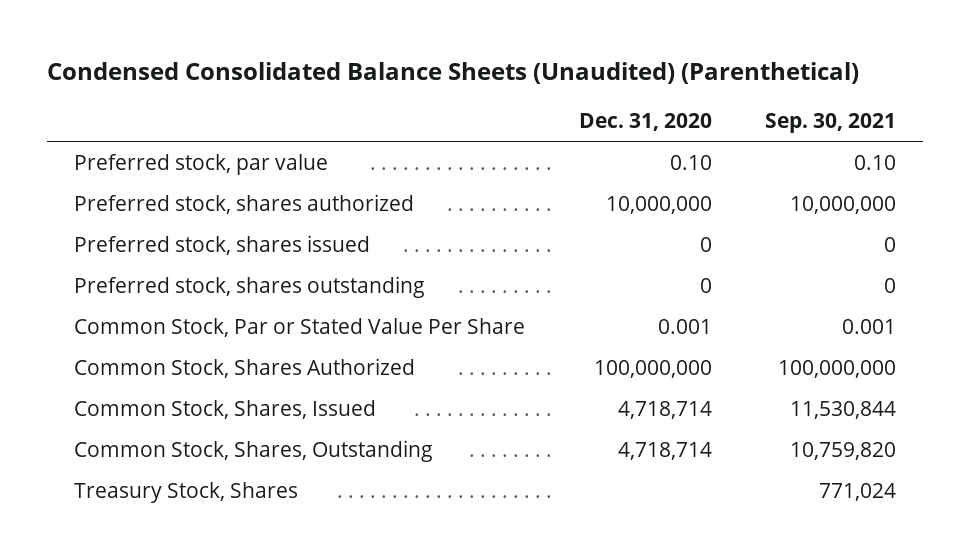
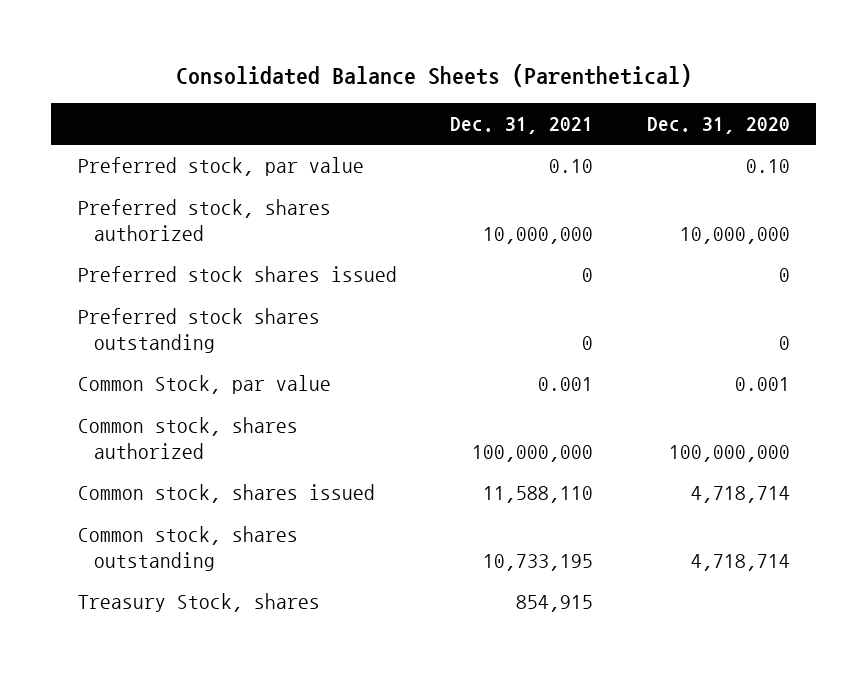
[47,61,860,84] Condensed Consolidated Balance Sheets (Unaudited) (Parenthetical) -> [175,63,692,87] Consolidated Balance Sheets (Parenthetical)
[765,113,897,134] Sep. 30, 2021 -> none
none -> [450,117,594,135] Dec. 31, 2021
[74,234,371,255] Preferred stock, shares issued -> [77,266,397,283] Preferred stock shares issued
[74,275,426,298] Preferred stock, shares outstanding -> [77,308,320,354] Preferred stock shares outstanding
[74,317,526,337] Common Stock, Par or Stated Value Per Share -> [77,375,331,395] Common Stock, par value
[74,357,416,378] Common Stock, Shares Authorized -> [77,417,298,460] Common stock, shares authorized
[74,399,377,419] Common Stock, Shares, Issued -> [77,484,375,504] Common stock, shares issued
[74,439,434,462] Common Stock, Shares, Outstanding -> [77,526,298,572] Common stock, shares outstanding
[74,481,299,503] Treasury Stock, Shares -> [77,593,320,613] Treasury Stock, shares

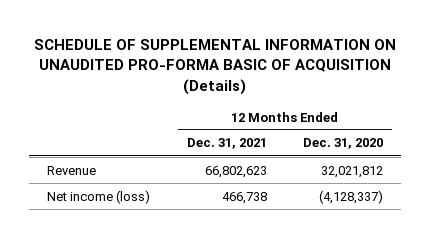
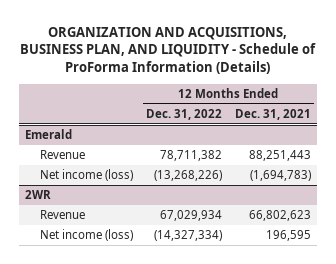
[34,38,397,95] SCHEDULE OF SUPPLEMENTAL INFORMATION ON UNAUDITED PRO-FORMA BASIC OF ACQUISITION (Details) -> [19,26,316,75] ORGANIZATION AND ACQUISITIONS, BUSINESS PLAN, AND LIQUIDITY - Schedule of ProForma Information (Details)
[302,138,383,150] Dec. 31, 2020 -> none
none -> [145,108,222,120] Dec. 31, 2022
none -> [25,129,73,140] Emerald
none -> [39,150,85,160] Revenue
none -> [39,169,133,182] Net income (loss)
none -> [25,190,52,200] 2WR
[221,191,267,204] 466,738 -> [265,230,311,242] 196,595

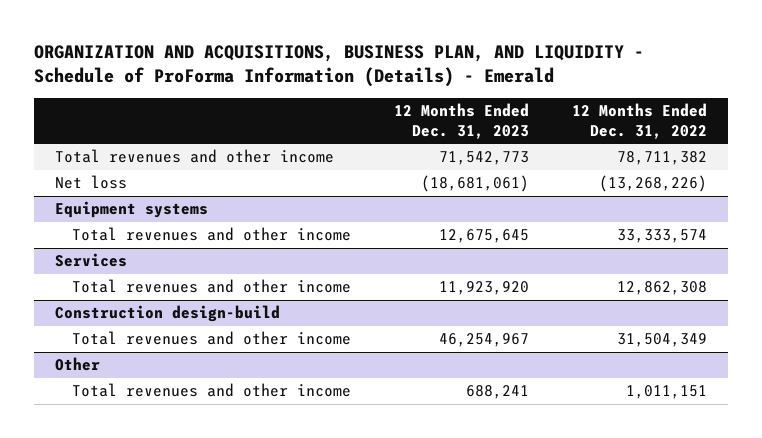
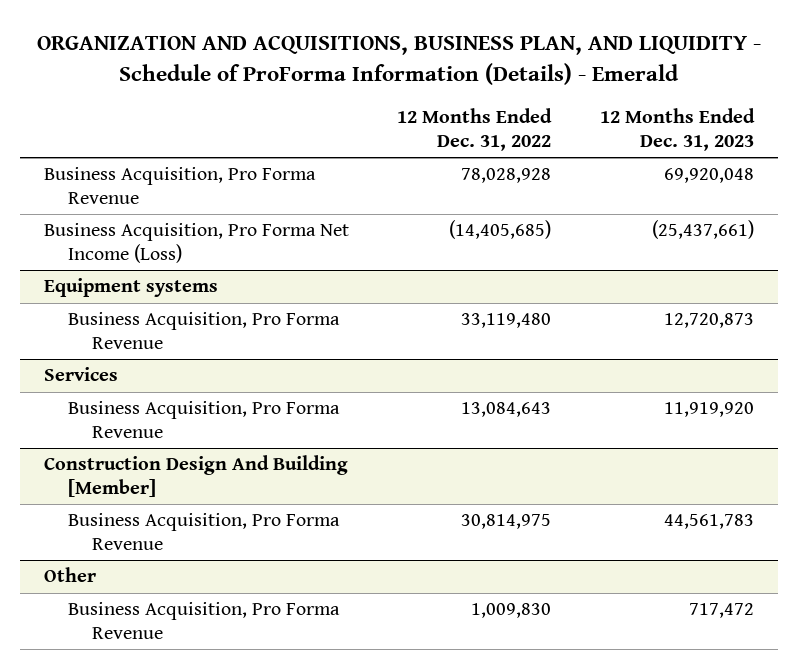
[55,149,335,164] Total revenues and other income -> none
none -> [43,167,316,205] Business Acquisition, Pro Forma Revenue
[55,175,128,190] Net loss -> [43,223,349,264] Business Acquisition, Pro Forma Net Income (Loss)
[420,175,529,193] (18,681,061) -> [651,220,754,240] (25,437,661)
[598,175,707,193] (13,268,226) -> [449,220,552,240] (14,405,685)
[71,227,351,242] Total revenues and other income -> none
none -> [68,312,341,350] Business Acquisition, Pro Forma Revenue
[71,279,351,294] Total revenues and other income -> none
[71,331,351,346] Total revenues and other income -> none
none -> [68,401,341,439] Business Acquisition, Pro Forma Revenue
[55,305,281,323] Construction design-build -> [43,455,348,498] Construction Design And Building [Member]
none -> [68,513,341,551] Business Acquisition, Pro Forma Revenue
[71,383,351,398] Total revenues and other income -> none
none -> [68,602,341,640] Business Acquisition, Pro Forma Revenue

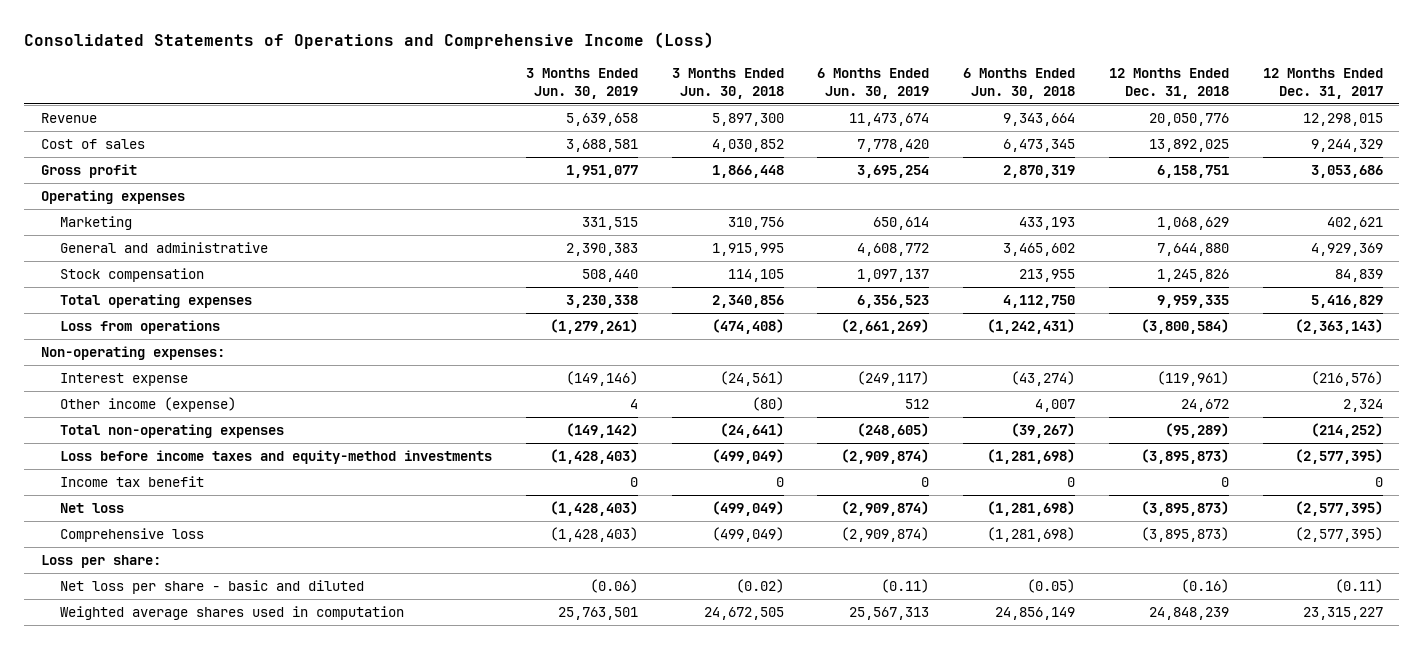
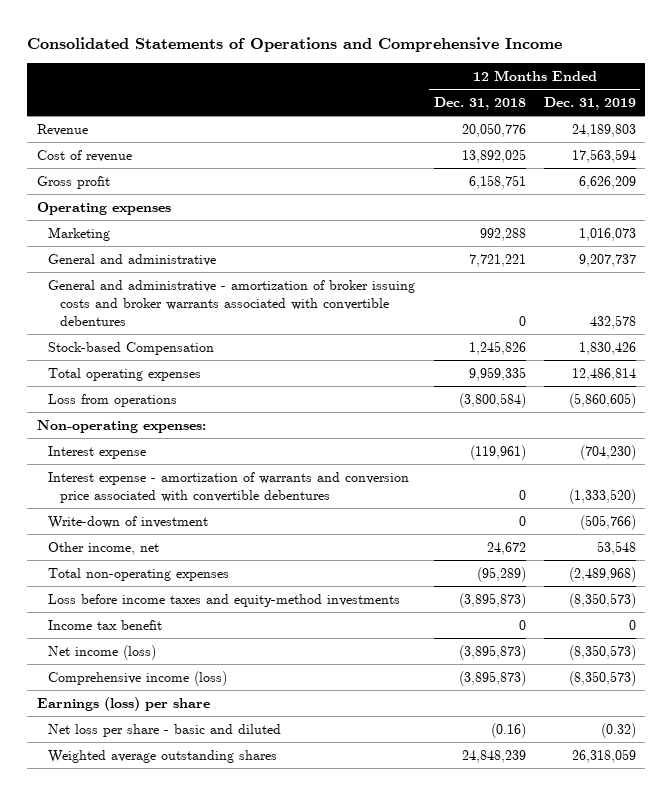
[23,31,714,49] Consolidated Statements of Operations and Comprehensive Income (Loss) -> [27,37,563,53] Consolidated Statements of Operations and Comprehensive Income
[525,68,638,99] 3 Months Ended Jun. 30, 2019 -> none
[671,68,784,99] 3 Months Ended Jun. 30, 2018 -> none
[817,68,930,99] 6 Months Ended Jun. 30, 2019 -> none
[963,68,1076,99] 6 Months Ended Jun. 30, 2018 -> none
[1262,68,1383,99] 12 Months Ended Dec. 31, 2017 -> none
none -> [543,96,636,110] Dec. 31, 2019
[40,139,145,150] Cost of sales -> [36,149,132,162] Cost of revenue
[1156,217,1229,231] 1,068,629 -> [479,227,526,241] 992,288
[1156,243,1229,257] 7,644,880 -> [468,253,526,267] 7,721,221
none -> [48,279,416,326] General and administrative - amortization of broker issuing costs and broker warrants associated with convertible debentures
[60,268,205,283] Stock compensation -> [48,341,215,355] Stock-based Compensation
none -> [48,471,410,503] Interest expense - amortization of warrants and conversion price associated with convertible debentures
none -> [48,515,209,529] Write-down of investment
[60,397,237,413] Other income (expense) -> [48,541,160,555] Other income, net
[60,503,125,514] Net loss -> [48,644,157,660] Net income (loss)
[60,528,205,543] Comprehensive loss -> [48,670,228,686] Comprehensive income (loss)
[40,555,161,569] Loss per share: -> [36,696,210,711] Earnings (loss) per share
[60,606,405,621] Weighted average shares used in computation -> [48,749,278,763] Weighted average outstanding shares

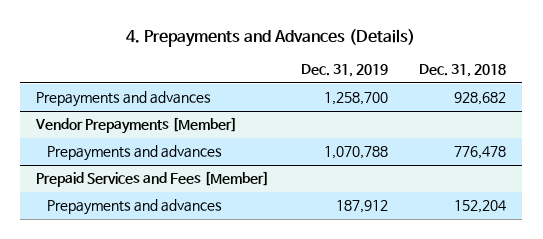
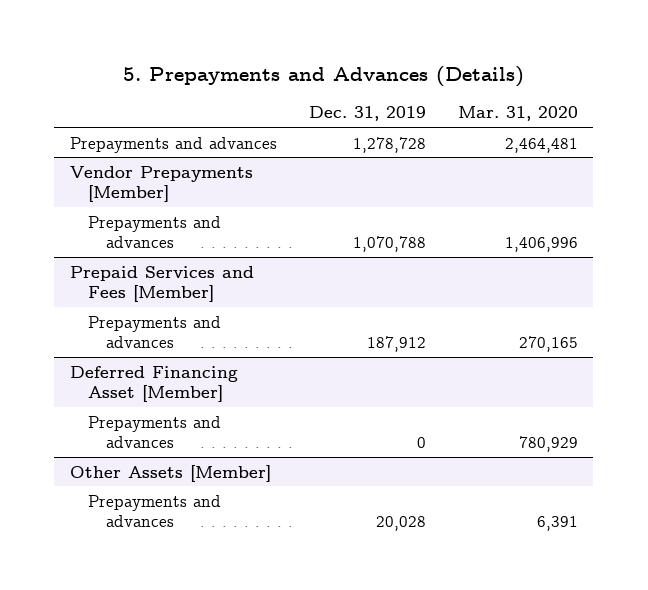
[126,28,416,47] 4. Prepayments and Advances (Details) -> [122,65,524,87] 5. Prepayments and Advances (Details)
[419,64,507,78] Dec. 31, 2018 -> none
none -> [457,106,578,122] Mar. 31, 2020
[323,92,388,106] 1,258,700 -> [352,136,426,153] 1,278,728
none -> [70,365,239,403] Deferred Financing Asset [Member]
none -> [88,415,222,449] Prepayments and advances
none -> [70,464,272,482] Other Assets [Member]
none -> [88,494,222,528] Prepayments and advances

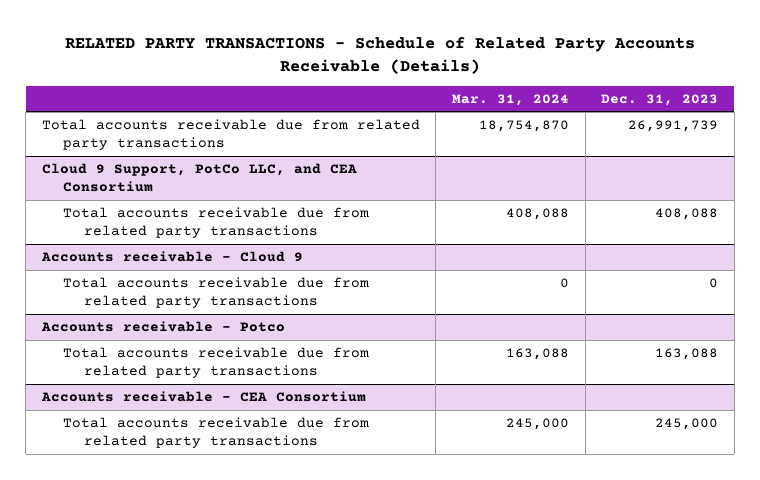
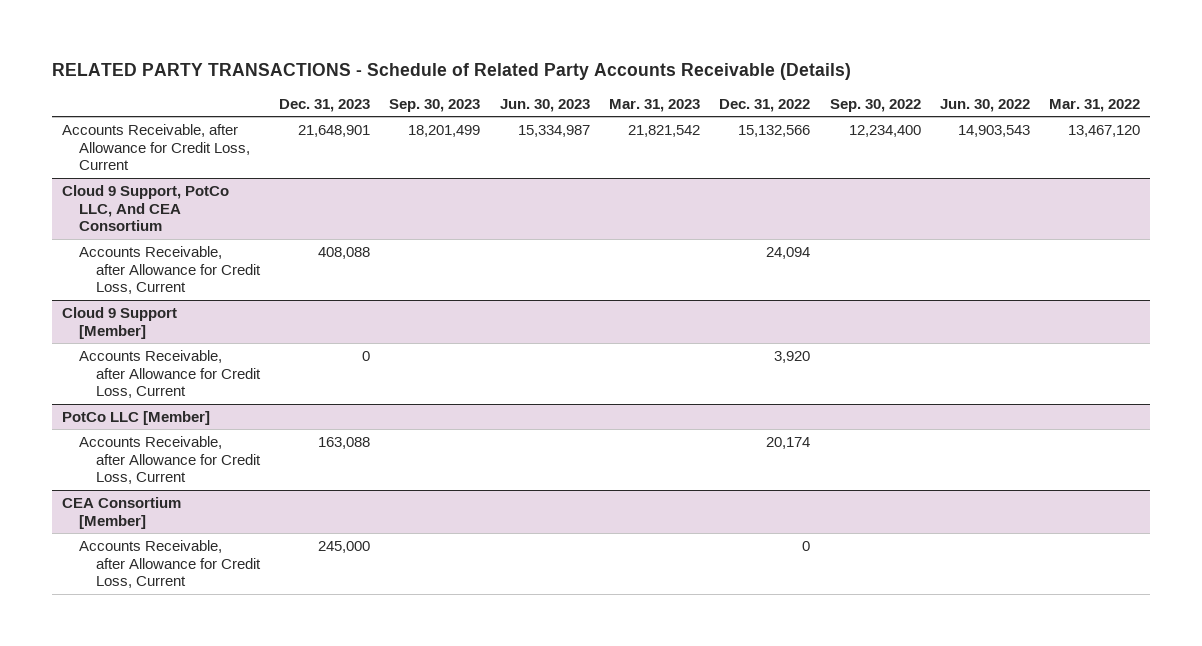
[452,93,570,106] Mar. 31, 2024 -> none
none -> [389,98,481,112] Sep. 30, 2023
none -> [499,98,590,112] Jun. 30, 2023
none -> [609,98,701,112] Mar. 31, 2023
none -> [719,98,811,112] Dec. 31, 2022
none -> [829,98,921,112] Sep. 30, 2022
none -> [940,98,1031,112] Jun. 30, 2022
none -> [1049,98,1141,112] Mar. 31, 2022
[41,119,420,151] Total accounts receivable due from related party transactions -> none
none -> [62,123,250,171] Accounts Receivable, after Allowance for Credit Loss, Current
[41,163,357,193] Cloud 9 Support, PotCo LLC, and CEA Consortium -> [62,184,230,232] Cloud 9 Support, PotCo LLC, And CEA Consortium
[62,207,369,239] Total accounts receivable due from related party transactions -> [78,245,261,295] Accounts Receivable, after Allowance for Credit Loss, Current
[40,251,303,263] Accounts receivable - Cloud 9 -> [62,306,178,339] Cloud 9 Support [Member]
[62,277,369,309] Total accounts receivable due from related party transactions -> [78,349,261,399] Accounts Receivable, after Allowance for Credit Loss, Current
[40,321,285,333] Accounts receivable - Potco -> [62,410,211,425] PotCo LLC [Member]
[62,347,369,379] Total accounts receivable due from related party transactions -> [78,435,261,485] Accounts Receivable, after Allowance for Credit Loss, Current
[40,391,366,403] Accounts receivable - CEA Consortium -> [62,496,182,529] CEA Consortium [Member]
[62,417,369,449] Total accounts receivable due from related party transactions -> [78,539,261,589] Accounts Receivable, after Allowance for Credit Loss, Current

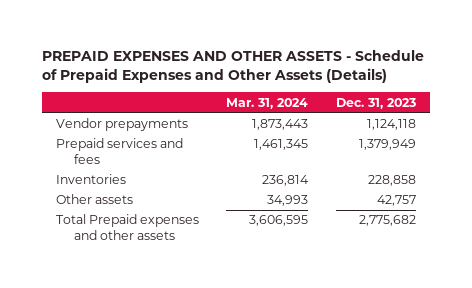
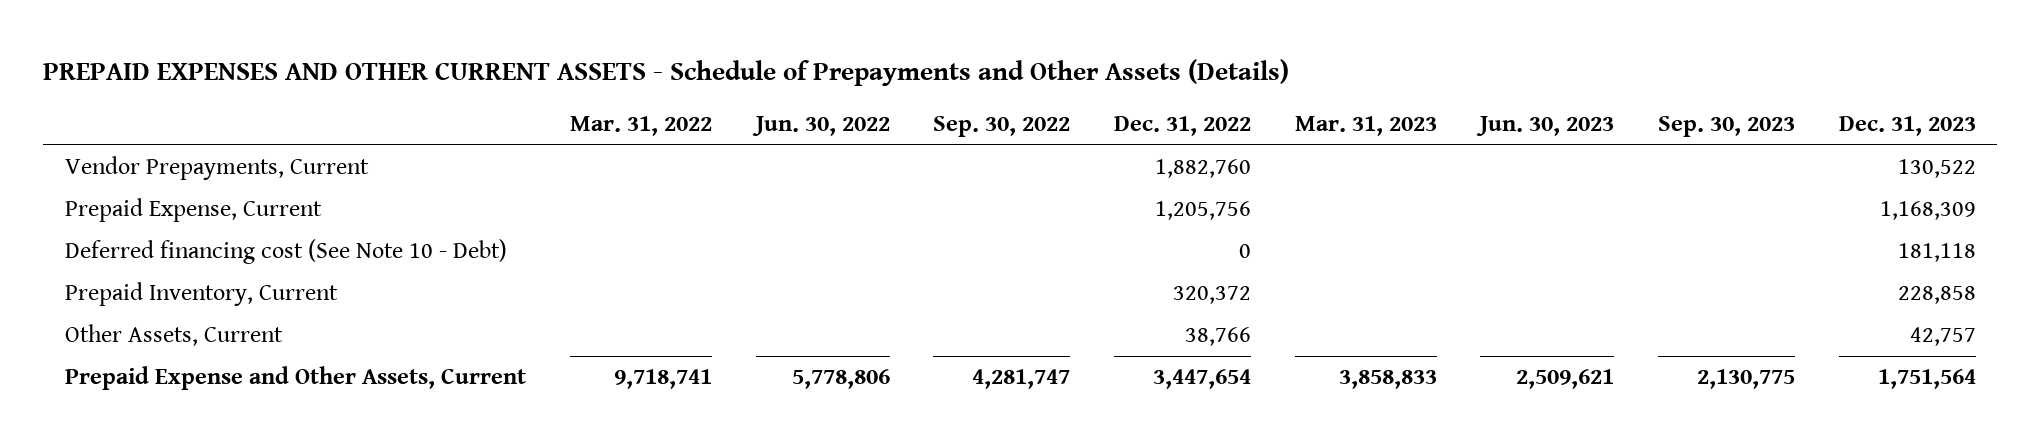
[41,50,424,84] PREPAID EXPENSES AND OTHER ASSETS - Schedule of Prepaid Expenses and Other Assets (Details) -> [43,58,1290,86] PREPAID EXPENSES AND OTHER CURRENT ASSETS - Schedule of Prepayments and Other Assets (Details)
[226,97,309,109] Mar. 31, 2024 -> none
none -> [569,115,712,136] Mar. 31, 2022
none -> [751,115,890,136] Jun. 30, 2022
none -> [933,115,1071,137] Sep. 30, 2022
none -> [1113,115,1251,136] Dec. 31, 2022
none -> [1294,115,1437,136] Mar. 31, 2023
none -> [1476,115,1615,136] Jun. 30, 2023
none -> [1657,115,1795,137] Sep. 30, 2023
[55,138,183,164] Prepaid services and fees -> none
[55,118,188,132] Vendor prepayments -> [65,156,370,181] Vendor Prepayments, Current
[366,119,416,131] 1,124,118 -> [1897,159,1976,179] 130,522
none -> [65,198,323,223] Prepaid Expense, Current
none -> [65,239,508,265] Deferred financing cost (See Note 10 - Debt)
[55,174,126,185] Inventories -> [65,282,339,307] Prepaid Inventory, Current
[55,194,133,205] Other assets -> [65,324,284,347] Other Assets, Current
[55,214,199,240] Total Prepaid expenses and other assets -> [65,366,527,391] Prepaid Expense and Other Assets, Current
[358,215,416,227] 2,775,682 -> [1877,369,1976,390] 1,751,564

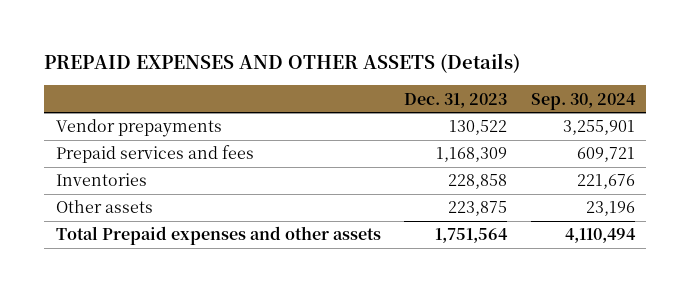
[43,58,1290,86] PREPAID EXPENSES AND OTHER CURRENT ASSETS - Schedule of Prepayments and Other Assets (Details) -> [44,53,521,74] PREPAID EXPENSES AND OTHER ASSETS (Details)
[569,115,712,136] Mar. 31, 2022 -> none
[751,115,890,136] Jun. 30, 2022 -> none
[933,115,1071,137] Sep. 30, 2022 -> none
[1113,115,1251,136] Dec. 31, 2022 -> none
[1294,115,1437,136] Mar. 31, 2023 -> none
[1476,115,1615,136] Jun. 30, 2023 -> none
[1657,115,1795,137] Sep. 30, 2023 -> none
none -> [530,92,636,110] Sep. 30, 2024
[65,239,508,265] Deferred financing cost (See Note 10 - Debt) -> none
[65,156,370,181] Vendor Prepayments, Current -> [56,119,223,138] Vendor prepayments
[65,198,323,223] Prepaid Expense, Current -> [56,145,255,164] Prepaid services and fees
[65,282,339,307] Prepaid Inventory, Current -> [56,173,148,187] Inventories
[65,324,284,347] Other Assets, Current -> [56,200,154,214] Other assets
[1909,327,1976,347] 42,757 -> [448,201,508,217] 223,875
[65,366,527,391] Prepaid Expense and Other Assets, Current -> [56,226,382,246] Total Prepaid expenses and other assets

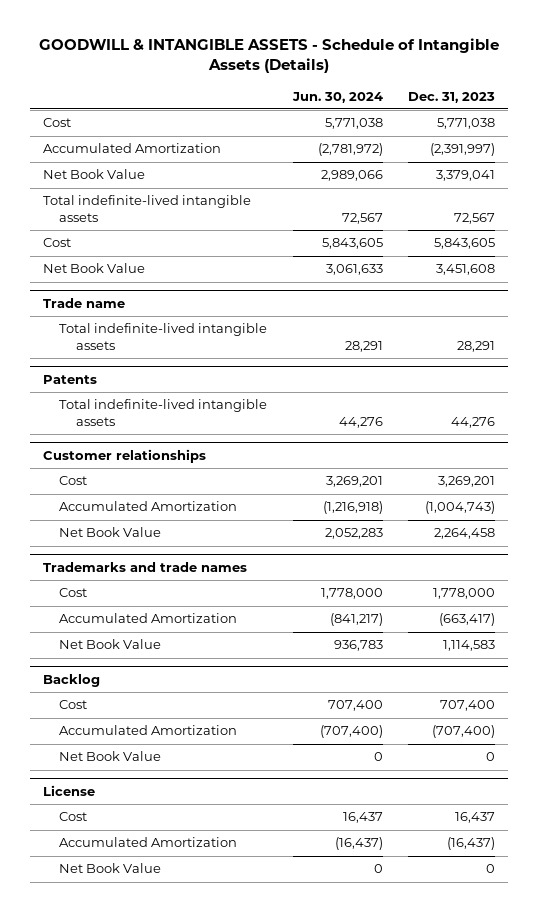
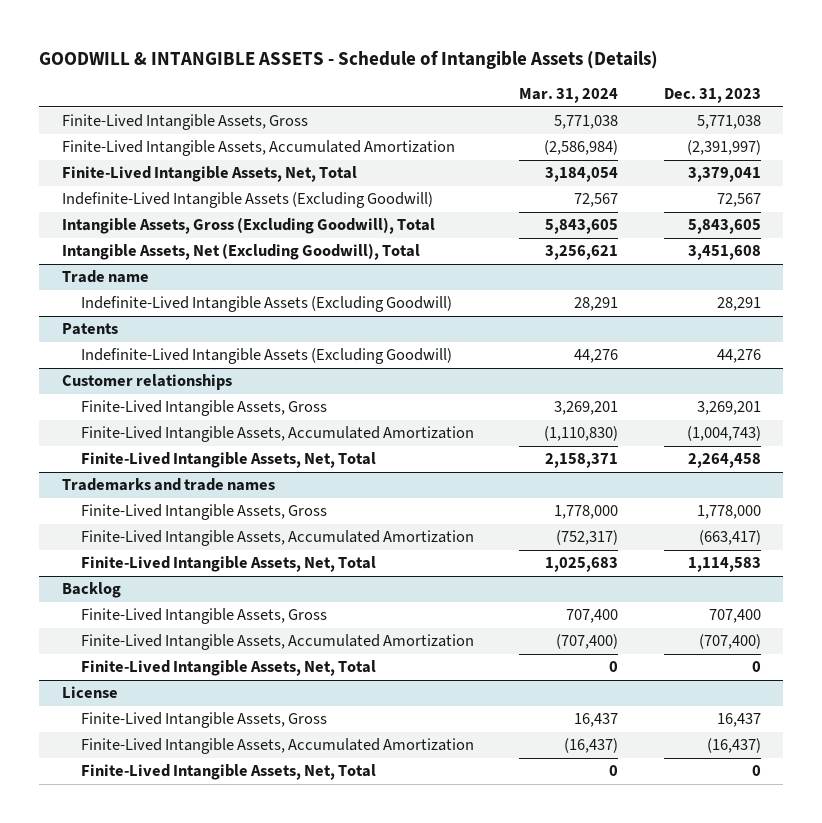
[291,91,383,103] Jun. 30, 2024 -> none
none -> [519,88,619,104] Mar. 31, 2024
[42,118,71,128] Cost -> [61,114,308,131] Finite-Lived Intangible Assets, Gross
[42,143,221,154] Accumulated Amortization -> [61,140,455,157] Finite-Lived Intangible Assets, Accumulated Amortization
[42,169,145,180] Net Book Value -> [61,166,357,183] Finite-Lived Intangible Assets, Net, Total
[42,195,251,222] Total indefinite-lived intangible assets -> [61,192,433,209] Indefinite-Lived Intangible Assets (Excluding Goodwill)
[42,238,71,248] Cost -> [61,217,435,235] Intangible Assets, Gross (Excluding Goodwill), Total
[42,263,145,274] Net Book Value -> [61,243,420,261] Intangible Assets, Net (Excluding Goodwill), Total
[59,323,268,350] Total indefinite-lived intangible assets -> [81,296,453,313] Indefinite-Lived Intangible Assets (Excluding Goodwill)
[59,399,268,426] Total indefinite-lived intangible assets -> [81,348,453,365] Indefinite-Lived Intangible Assets (Excluding Goodwill)
[59,476,88,486] Cost -> [81,400,328,417] Finite-Lived Intangible Assets, Gross
[59,501,238,512] Accumulated Amortization -> [81,426,475,443] Finite-Lived Intangible Assets, Accumulated Amortization
[59,527,162,538] Net Book Value -> [81,452,377,469] Finite-Lived Intangible Assets, Net, Total
[59,588,88,598] Cost -> [81,504,328,521] Finite-Lived Intangible Assets, Gross
[59,613,238,624] Accumulated Amortization -> [81,530,475,547] Finite-Lived Intangible Assets, Accumulated Amortization
[59,639,162,650] Net Book Value -> [81,556,377,573] Finite-Lived Intangible Assets, Net, Total
[59,700,88,710] Cost -> [81,608,328,625] Finite-Lived Intangible Assets, Gross
[59,725,238,736] Accumulated Amortization -> [81,634,475,651] Finite-Lived Intangible Assets, Accumulated Amortization
[59,751,162,762] Net Book Value -> [81,660,377,677] Finite-Lived Intangible Assets, Net, Total
[59,812,88,822] Cost -> [81,712,328,729] Finite-Lived Intangible Assets, Gross
[59,837,238,848] Accumulated Amortization -> [81,738,475,755] Finite-Lived Intangible Assets, Accumulated Amortization
[59,863,162,874] Net Book Value -> [81,764,377,781] Finite-Lived Intangible Assets, Net, Total

